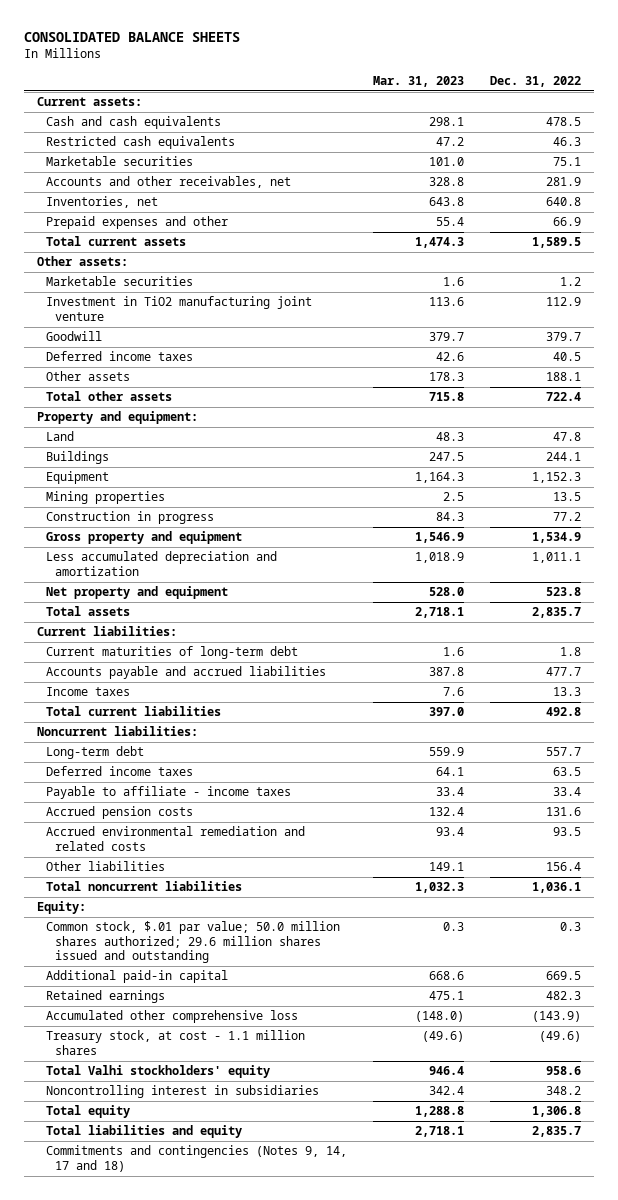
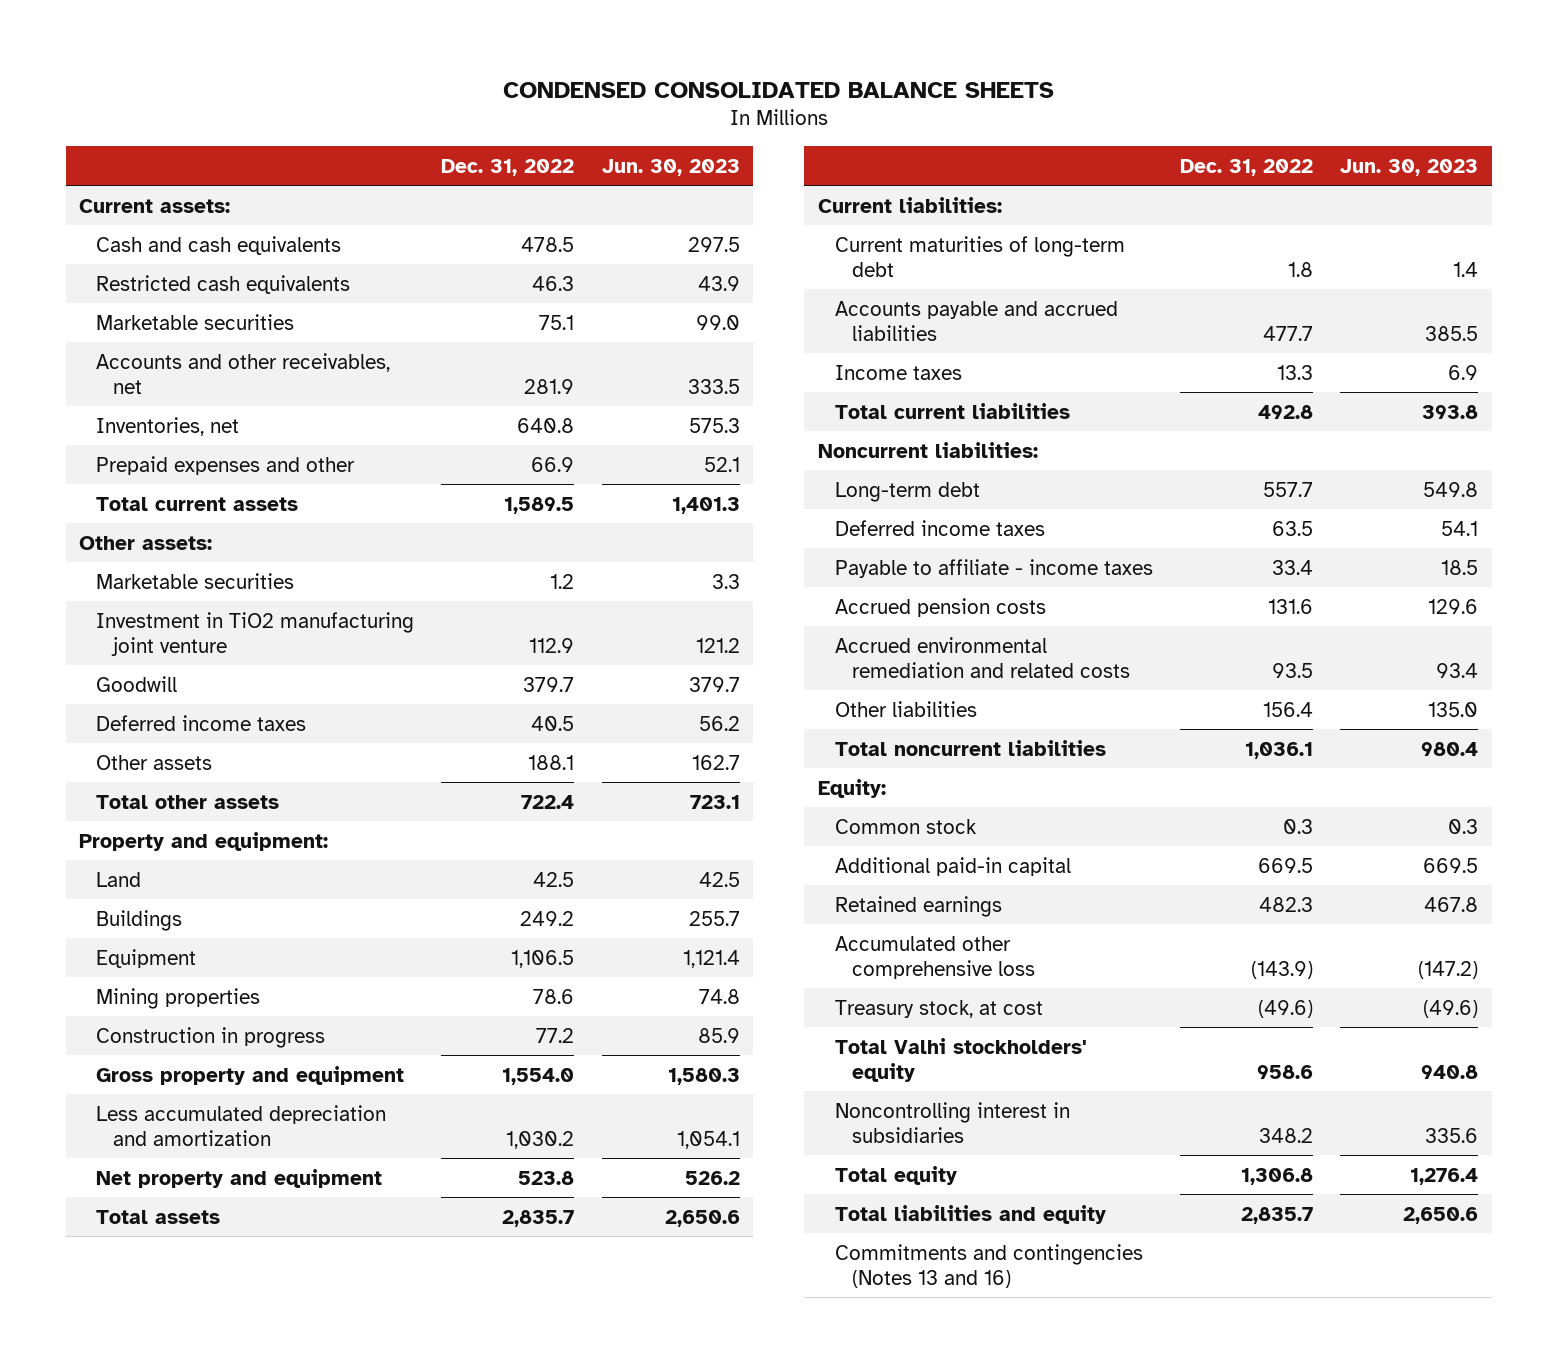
[24,32,241,43] CONSOLIDATED BALANCE SHEETS -> [502,81,1054,98] CONDENSED CONSOLIDATED BALANCE SHEETS
[373,75,465,87] Mar. 31, 2023 -> none
none -> [601,158,740,176] Jun. 30, 2023
[552,432,581,442] 47.8 -> [533,871,575,887] 42.5
[545,452,581,462] 244.1 -> [520,910,575,926] 249.2
[531,472,581,484] 1,152.3 -> [511,949,575,968] 1,106.5
[552,492,581,502] 13.5 -> [533,988,575,1004] 78.6
[531,532,581,544] 1,534.9 -> [502,1067,575,1085] 1,554.0
[531,552,581,564] 1,011.1 -> [506,1130,575,1149] 1,030.2
[46,921,341,963] Common stock, $.01 par value; 50.0 million shares authorized; 29.6 million shares issued and outstanding -> [834,818,977,834] Common stock
[46,1030,306,1055] Treasury stock, at cost - 1.1 million shares -> [834,999,1043,1018] Treasury stock, at cost
[46,1145,348,1172] Commitments and contingencies (Notes 9, 14, 17 and 18) -> [834,1243,1143,1288] Commitments and contingencies (Notes 13 and 16)

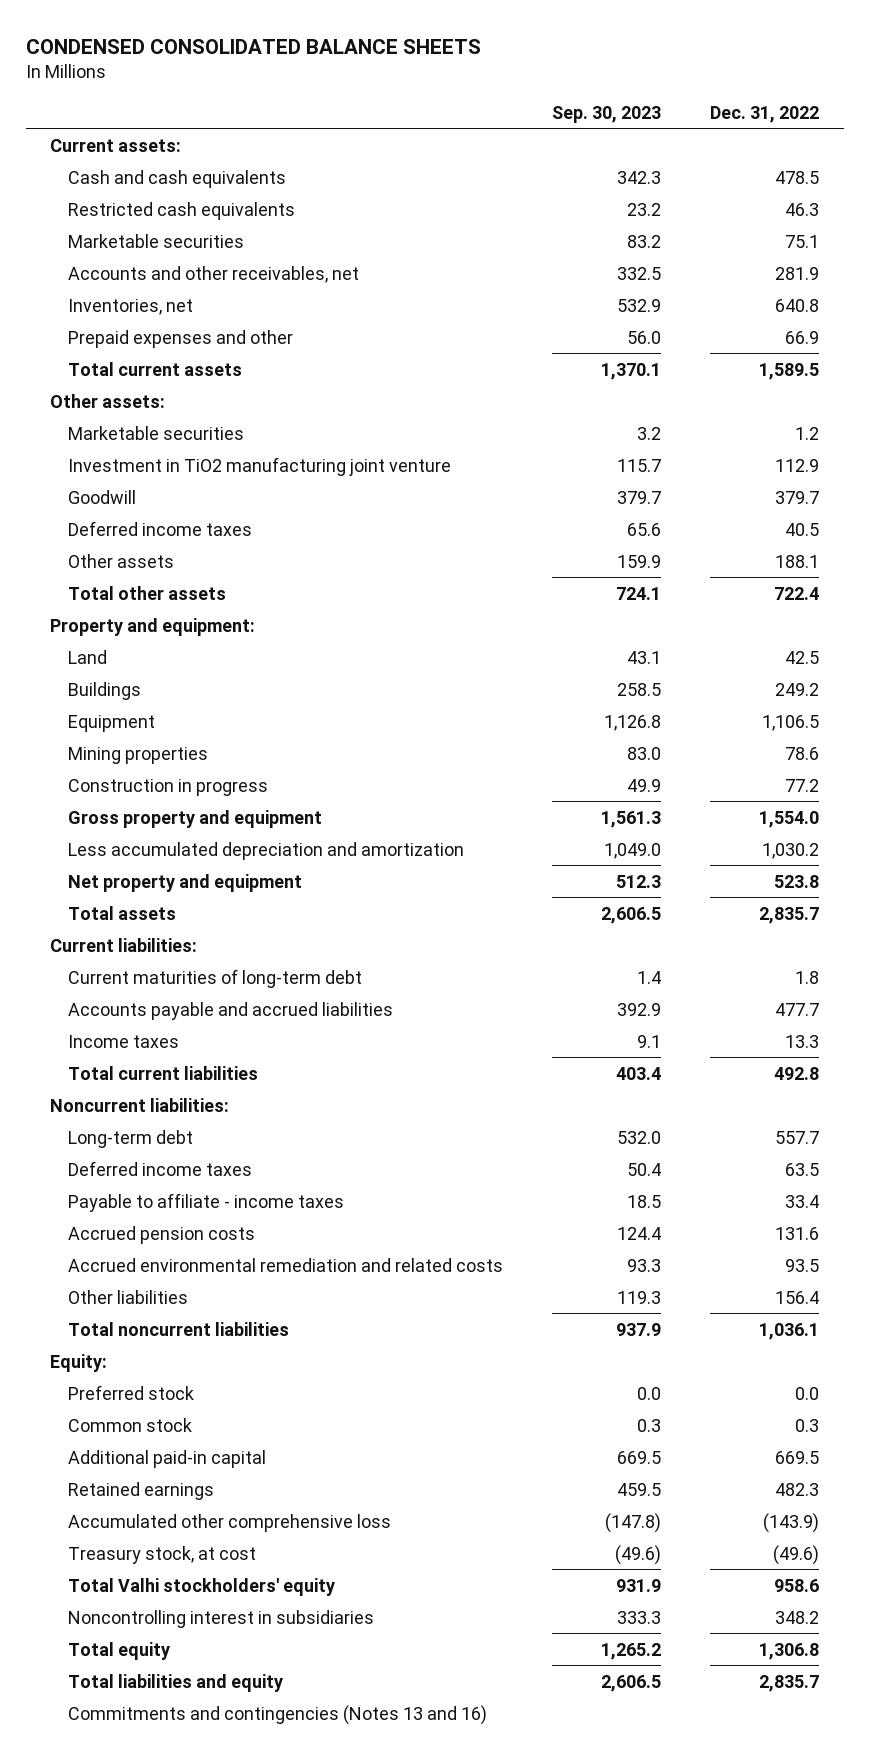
[601,158,740,176] Jun. 30, 2023 -> none
none -> [552,105,662,123] Sep. 30, 2023
none -> [68,1384,195,1400] Preferred stock

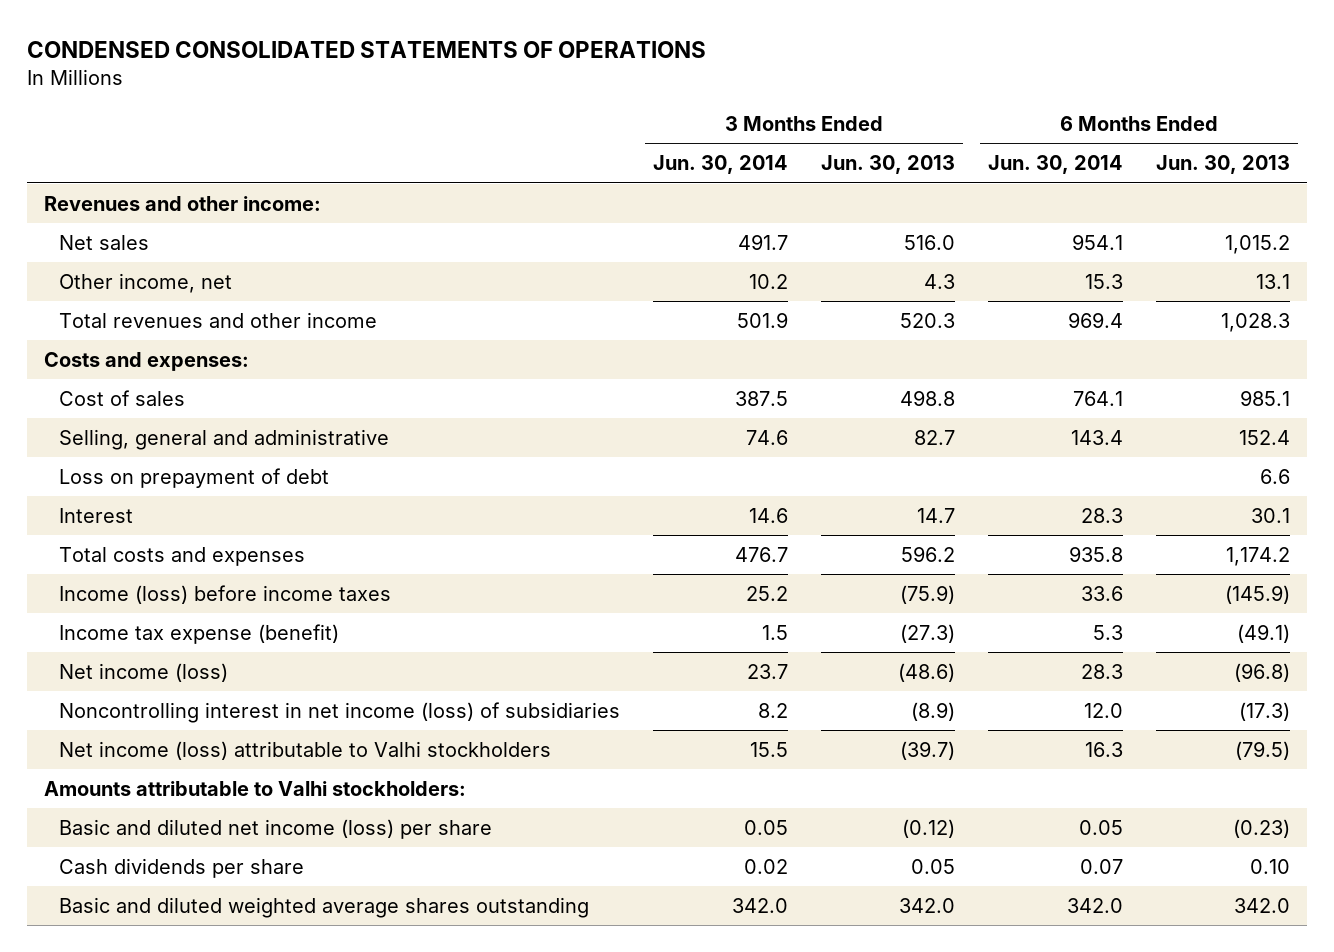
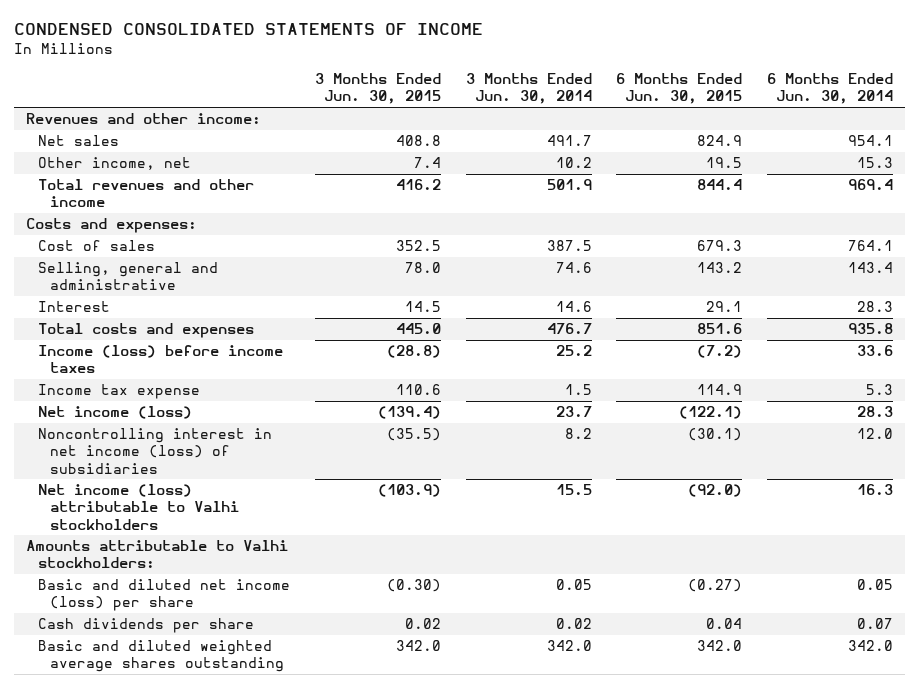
[27,40,707,58] CONDENSED CONSOLIDATED STATEMENTS OF OPERATIONS -> [13,23,483,36] CONDENSED CONSOLIDATED STATEMENTS OF INCOME
[820,155,955,175] Jun. 30, 2013 -> none
[1156,155,1291,175] Jun. 30, 2013 -> none
none -> [314,73,441,105] 3 Months Ended Jun. 30, 2015
none -> [616,73,743,105] 6 Months Ended Jun. 30, 2015
[58,467,329,488] Loss on prepayment of debt -> none
[58,623,339,644] Income tax expense (benefit) -> [38,384,201,400] Income tax expense

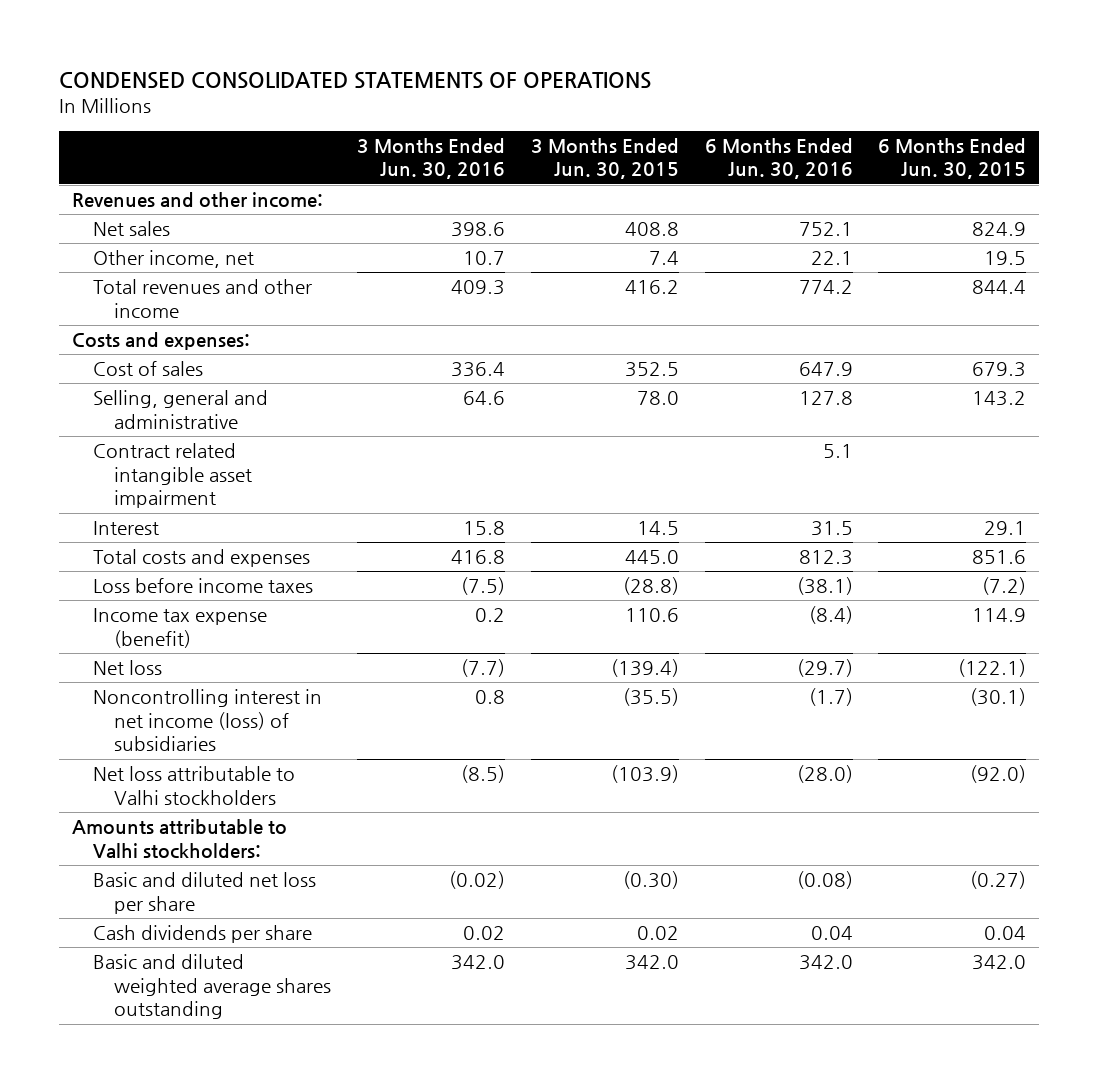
[13,23,483,36] CONDENSED CONSOLIDATED STATEMENTS OF INCOME -> [58,72,651,90] CONDENSED CONSOLIDATED STATEMENTS OF OPERATIONS
[465,73,592,105] 3 Months Ended Jun. 30, 2014 -> none
[767,73,894,105] 6 Months Ended Jun. 30, 2014 -> none
none -> [357,137,506,180] 3 Months Ended Jun. 30, 2016
none -> [704,137,853,180] 6 Months Ended Jun. 30, 2016
none -> [93,443,253,509] Contract related intangible asset impairment
[38,345,284,374] Income (loss) before income taxes -> [93,578,314,594] Loss before income taxes
[38,384,201,400] Income tax expense -> [93,608,268,648] Income tax expense (benefit)
[38,406,193,420] Net income (loss) -> [93,660,163,676] Net loss
[38,484,239,530] Net income (loss) attributable to Valhi stockholders -> [93,766,296,805] Net loss attributable to Valhi stockholders
[38,579,291,612] Basic and diluted net income (loss) per share -> [93,872,317,914] Basic and diluted net loss per share

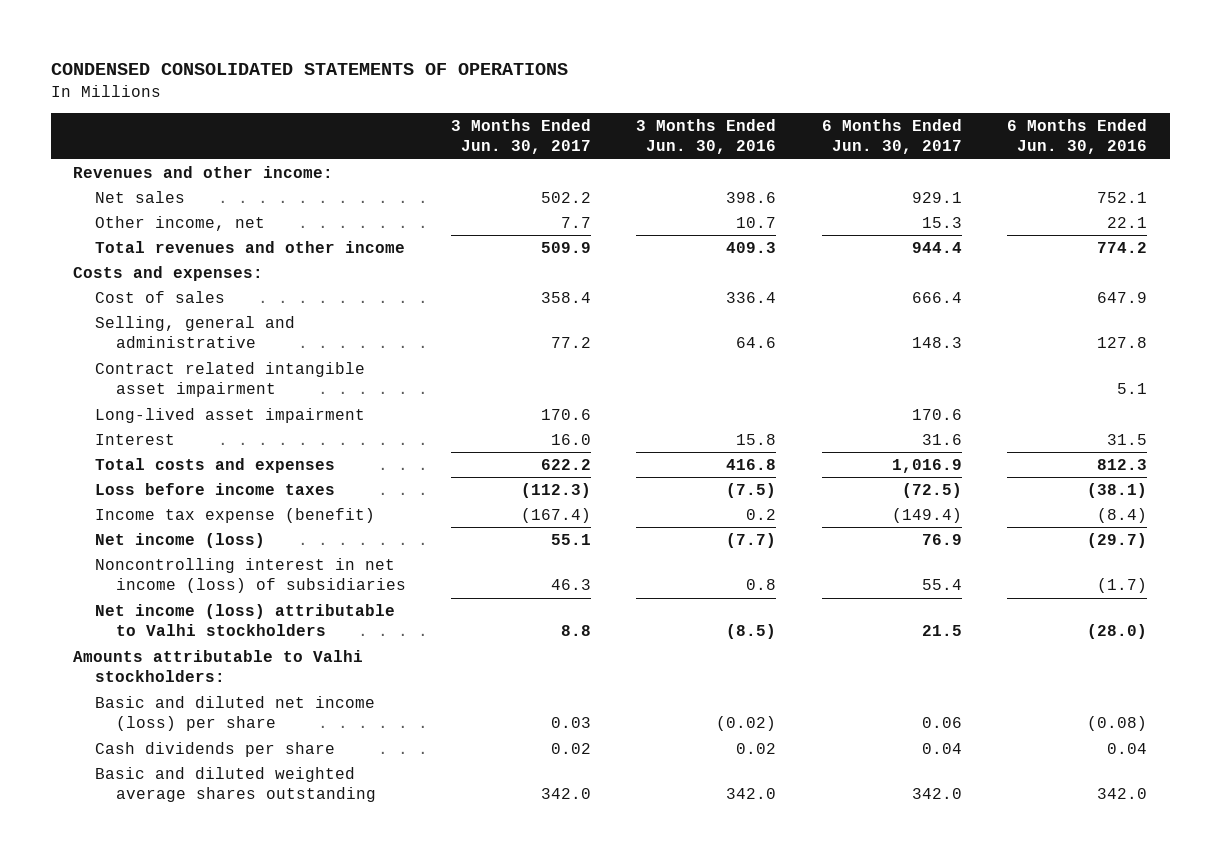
[530,137,679,180] 3 Months Ended Jun. 30, 2015 -> none
[878,137,1027,180] 6 Months Ended Jun. 30, 2015 -> none
none -> [451,118,592,155] 3 Months Ended Jun. 30, 2017
none -> [821,118,962,155] 6 Months Ended Jun. 30, 2017
none -> [94,407,365,423] Long-lived asset impairment
[93,660,163,676] Net loss -> [94,532,265,548] Net income (loss)
[93,766,296,805] Net loss attributable to Valhi stockholders -> [94,603,395,637] Net income (loss) attributable to Valhi stockholders
[93,872,317,914] Basic and diluted net loss per share -> [94,695,375,732] Basic and diluted net income (loss) per share

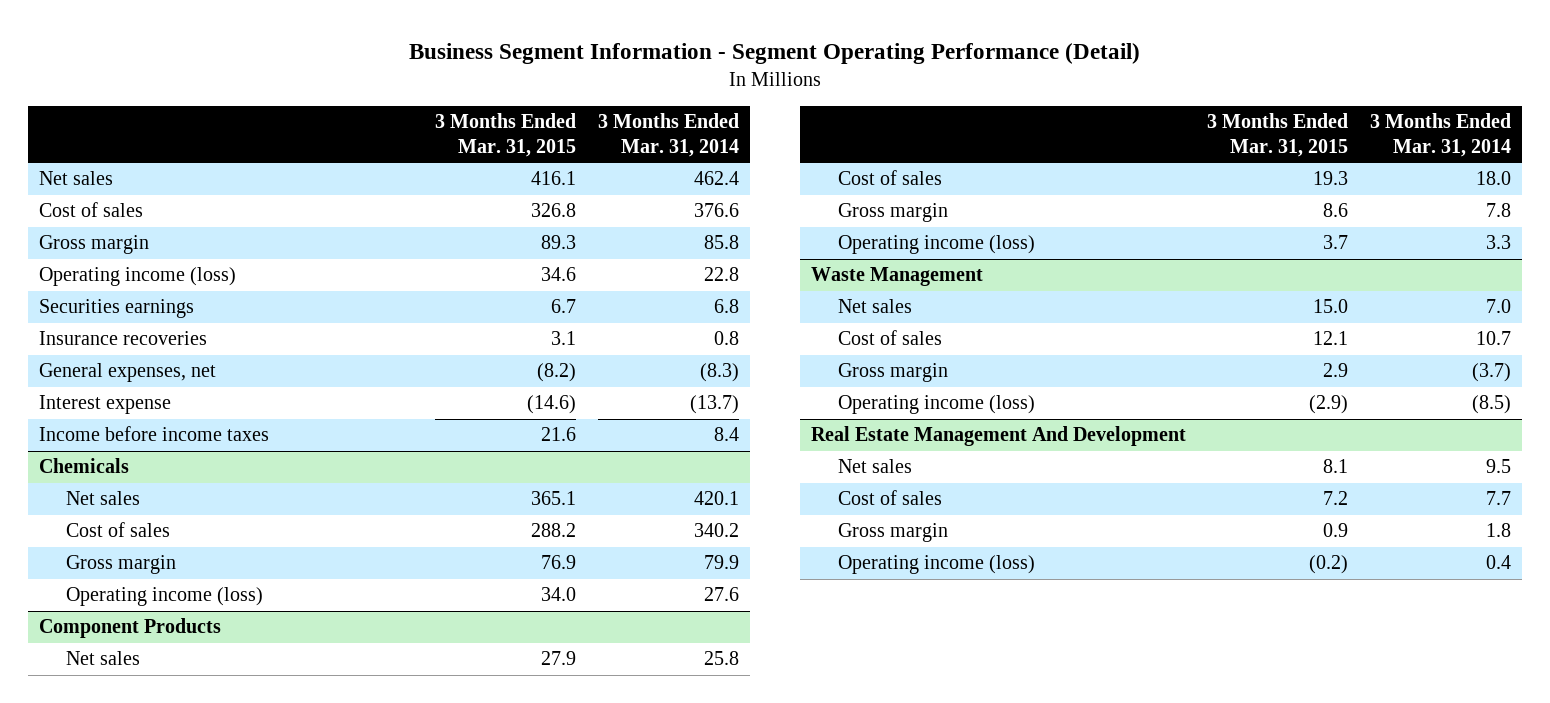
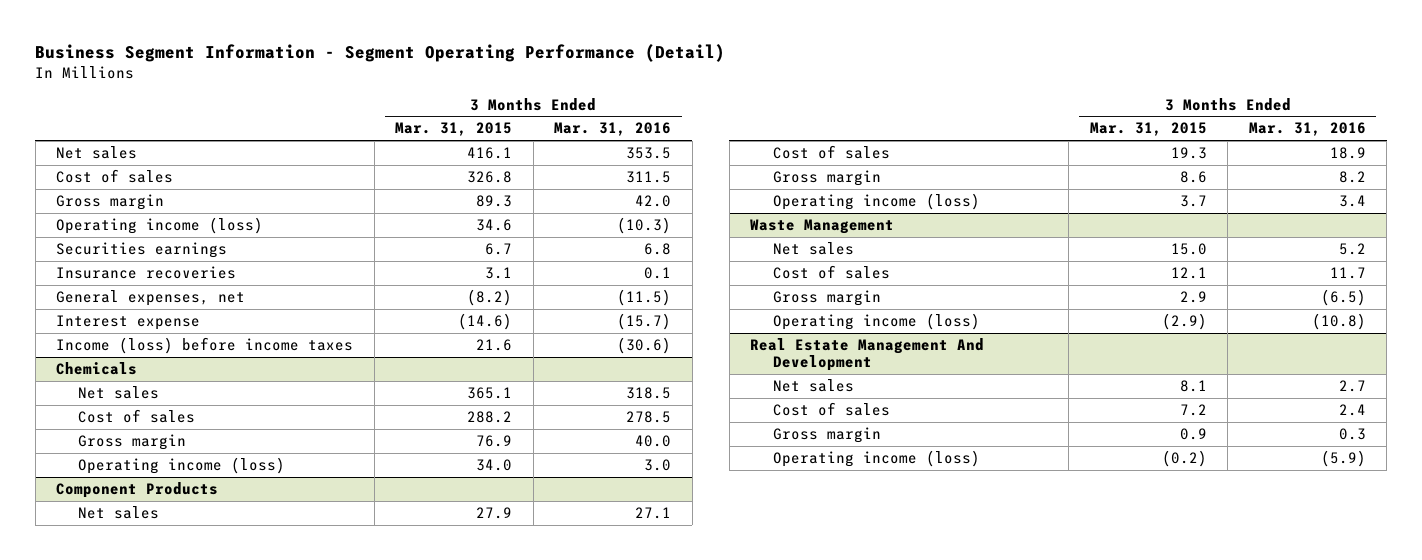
[598,113,740,157] 3 Months Ended Mar. 31, 2014 -> none
none -> [554,122,672,137] Mar. 31, 2016
[38,426,269,442] Income before income taxes -> [56,336,354,354] Income (loss) before income taxes

